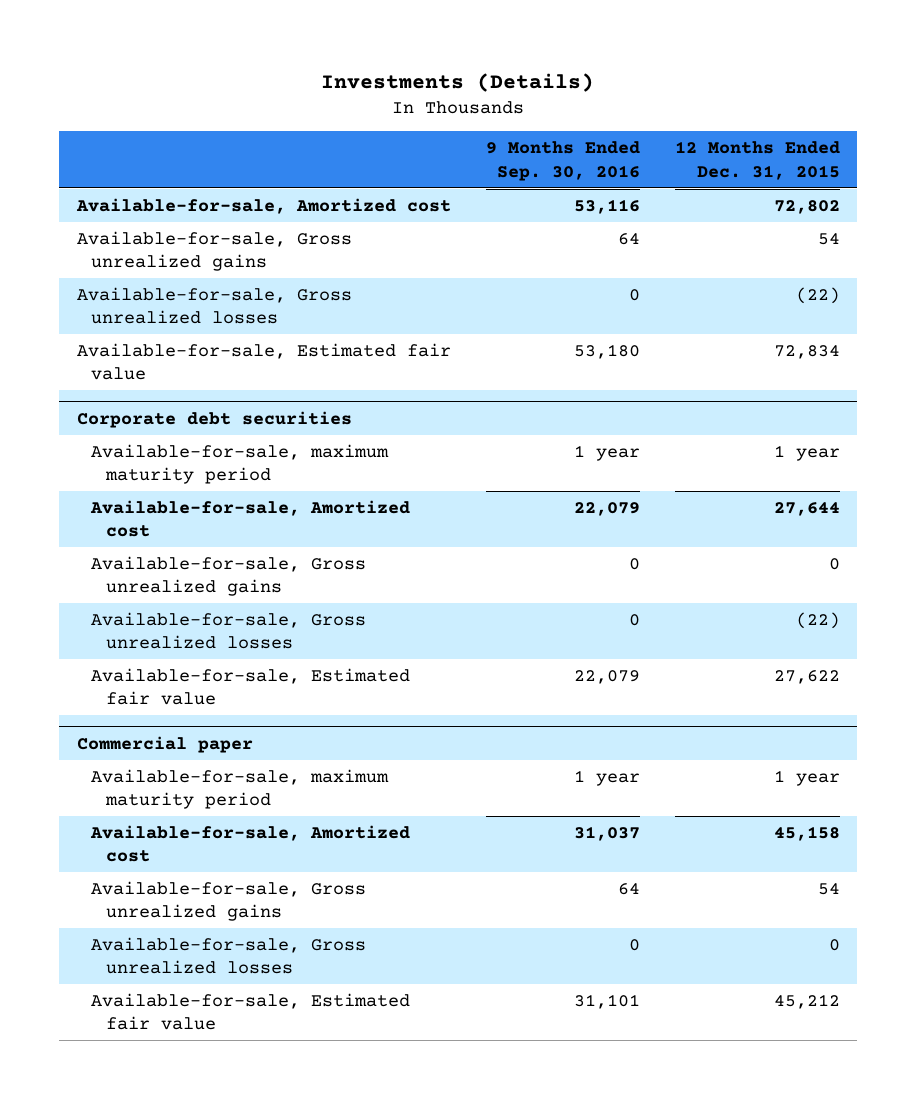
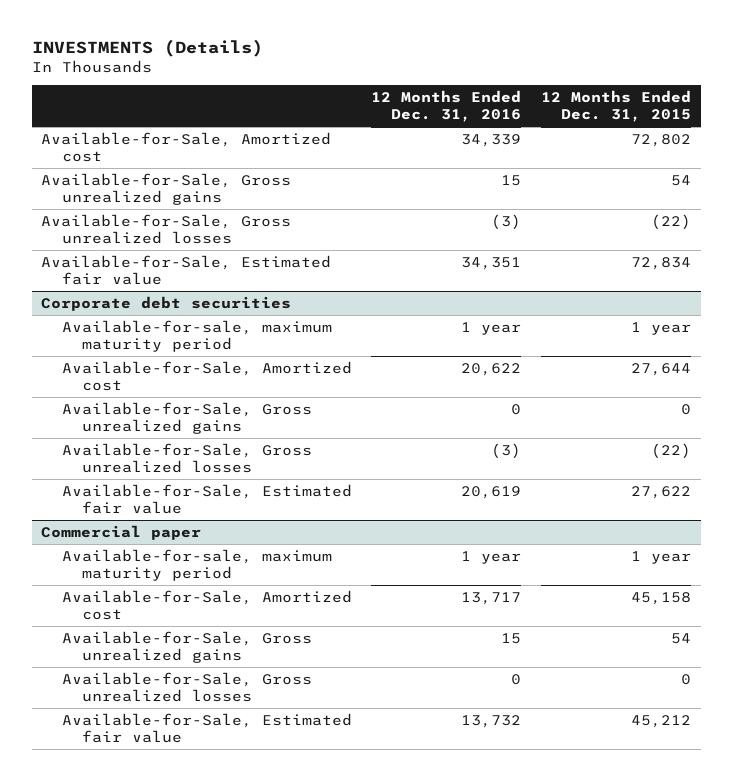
[321,72,595,92] Investments (Details) -> [31,39,263,58] INVESTMENTS (Details)
[485,141,640,181] 9 Months Ended Sep. 30, 2016 -> none
none -> [371,90,522,123] 12 Months Ended Dec. 31, 2016
[75,197,451,214] Available-for-sale, Amortized cost -> [41,131,332,162] Available-for-Sale, Amortized cost
[76,230,352,272] Available-for-sale, Gross unrealized gains -> [41,172,292,205] Available-for-Sale, Gross unrealized gains
[76,286,352,325] Available-for-sale, Gross unrealized losses -> [41,213,292,244] Available-for-Sale, Gross unrealized losses
[76,342,451,381] Available-for-sale, Estimated fair value -> [41,254,332,285] Available-for-Sale, Estimated fair value
[90,499,411,538] Available-for-sale, Amortized cost -> [61,360,352,391] Available-for-Sale, Amortized cost
[91,555,367,597] Available-for-sale, Gross unrealized gains -> [61,401,312,434] Available-for-Sale, Gross unrealized gains
[91,611,367,650] Available-for-sale, Gross unrealized losses -> [61,442,312,473] Available-for-Sale, Gross unrealized losses
[91,667,411,706] Available-for-sale, Estimated fair value -> [61,483,352,514] Available-for-Sale, Estimated fair value
[90,824,411,863] Available-for-sale, Amortized cost -> [61,589,352,620] Available-for-Sale, Amortized cost
[91,880,367,922] Available-for-sale, Gross unrealized gains -> [61,630,312,663] Available-for-Sale, Gross unrealized gains
[91,936,367,975] Available-for-sale, Gross unrealized losses -> [61,671,312,702] Available-for-Sale, Gross unrealized losses
[91,992,411,1031] Available-for-sale, Estimated fair value -> [61,712,352,743] Available-for-Sale, Estimated fair value

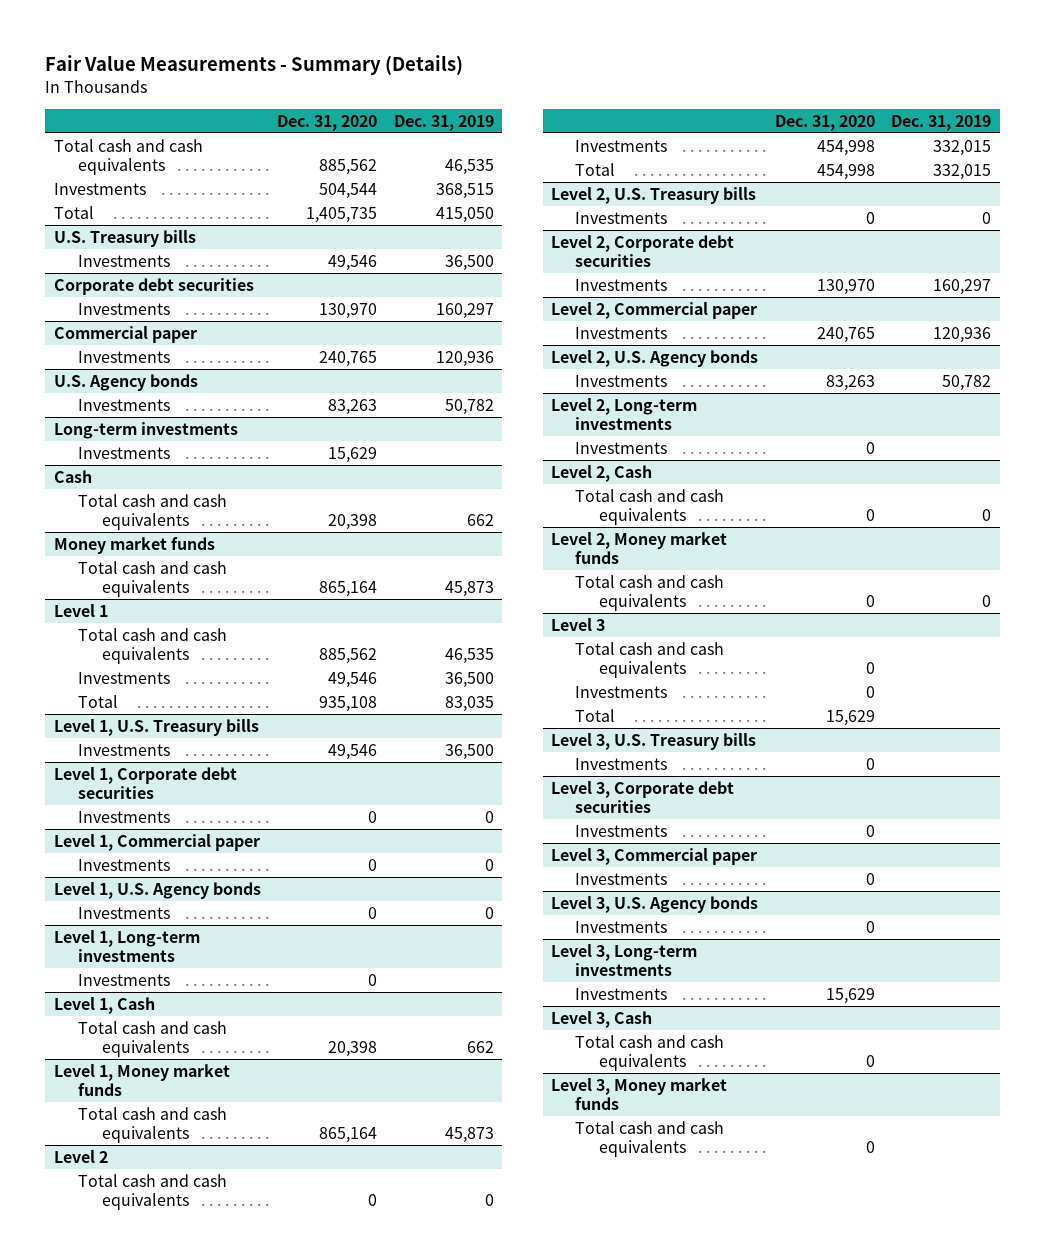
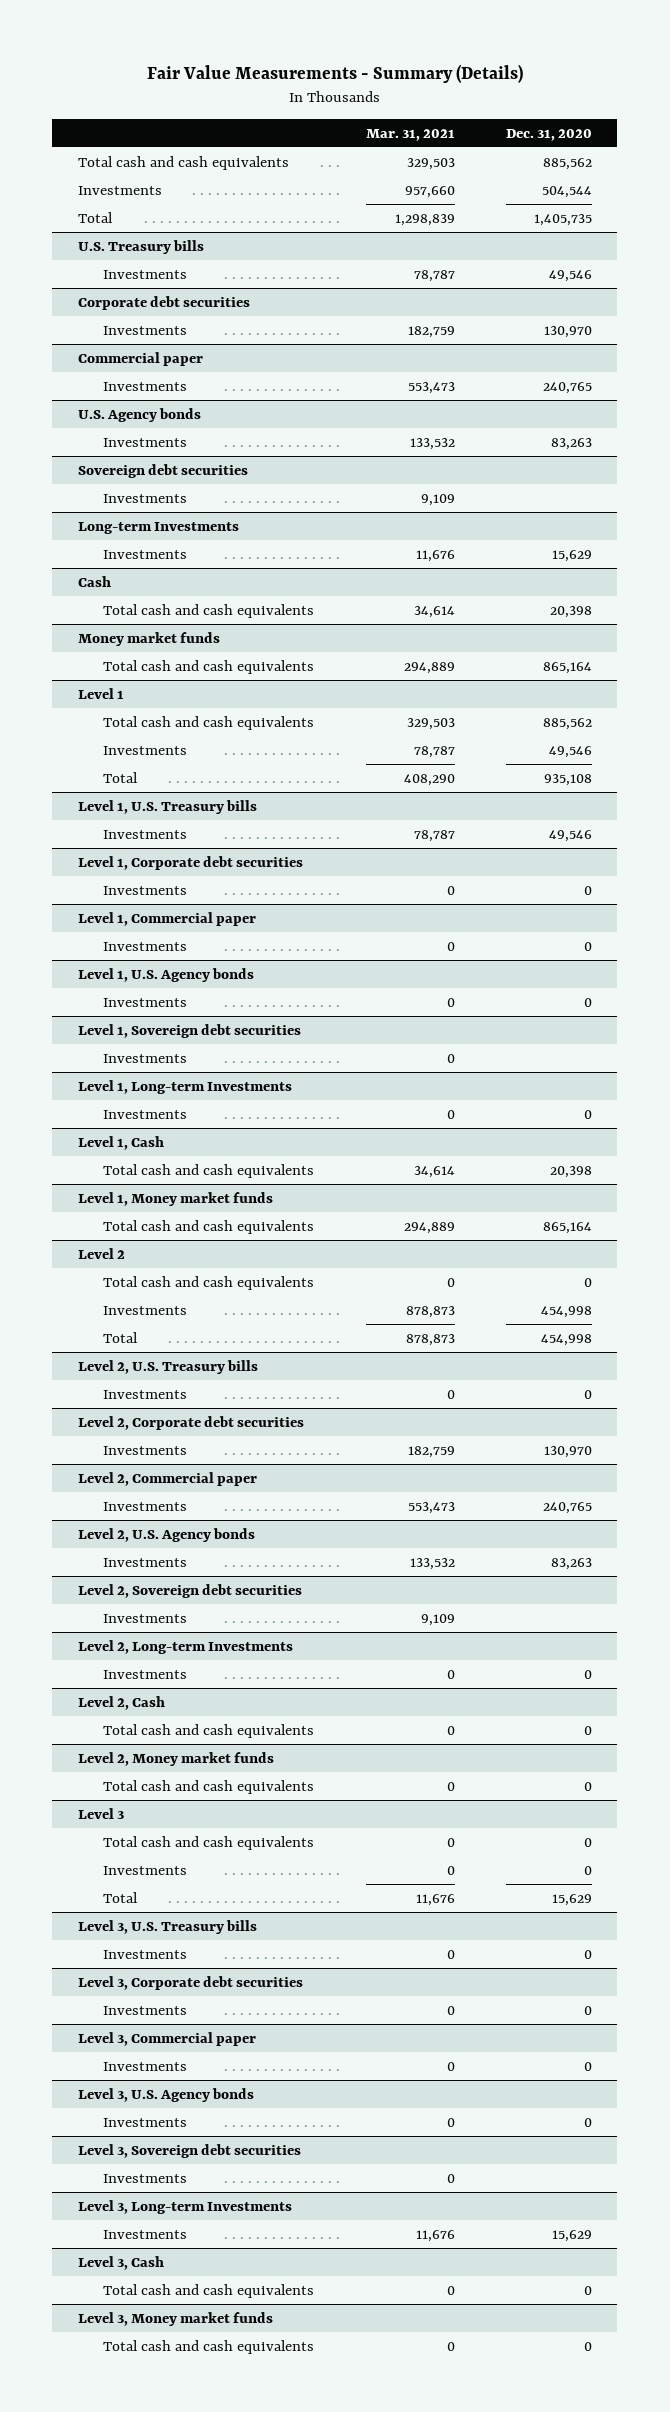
[393,114,494,131] Dec. 31, 2019 -> none
none -> [365,128,455,141] Mar. 31, 2021
none -> [77,463,248,478] Sovereign debt securities
none -> [103,493,188,503] Investments
[53,421,238,439] Long-term investments -> [77,521,239,534] Long-term Investments
none -> [77,1023,301,1038] Level 1, Sovereign debt securities
none -> [103,1053,188,1063] Investments
[53,929,200,963] Level 1, Long-term investments -> [77,1079,292,1094] Level 1, Long-term Investments
none -> [77,1583,302,1598] Level 2, Sovereign debt securities
none -> [103,1613,188,1623] Investments
[551,397,698,431] Level 2, Long-term investments -> [77,1639,293,1654] Level 2, Long-term Investments
none -> [77,2143,301,2158] Level 3, Sovereign debt securities
none -> [103,2173,188,2183] Investments
[551,943,698,977] Level 3, Long-term investments -> [77,2199,292,2214] Level 3, Long-term Investments

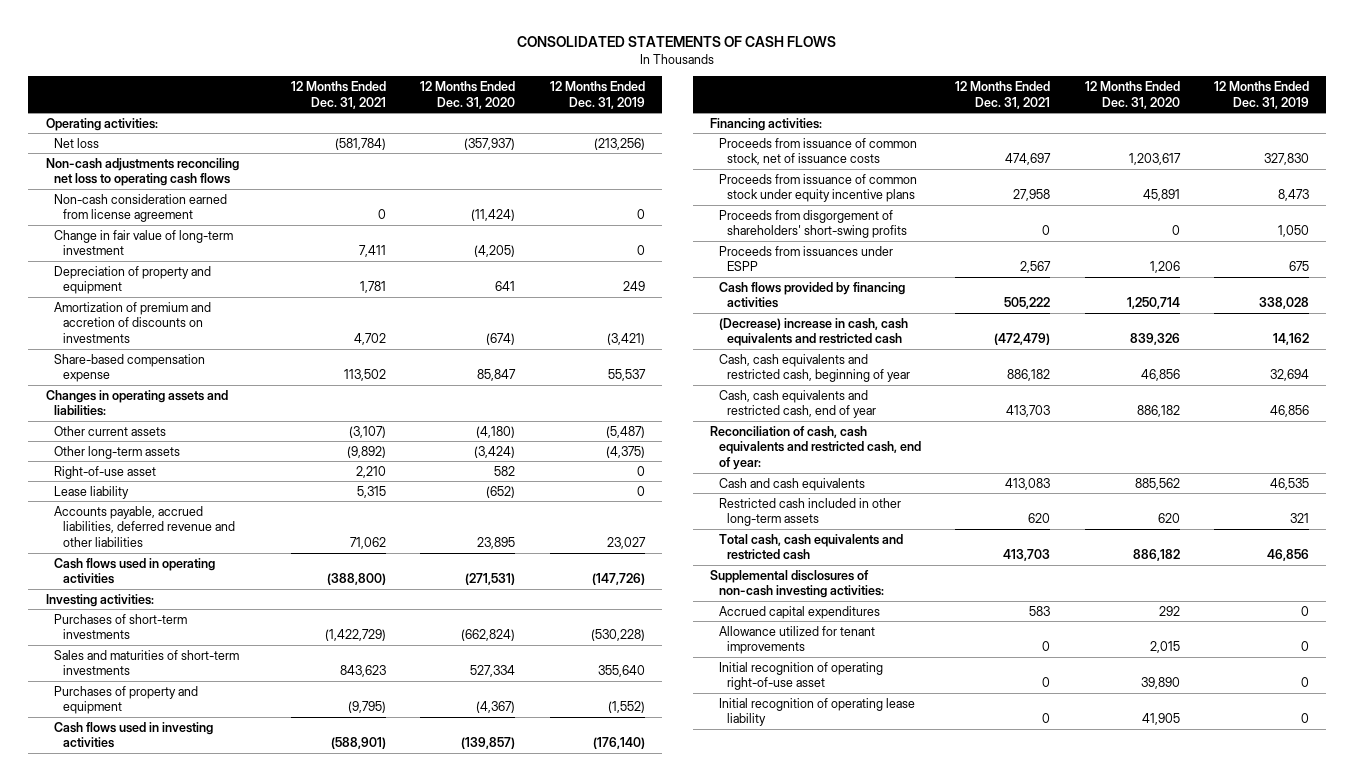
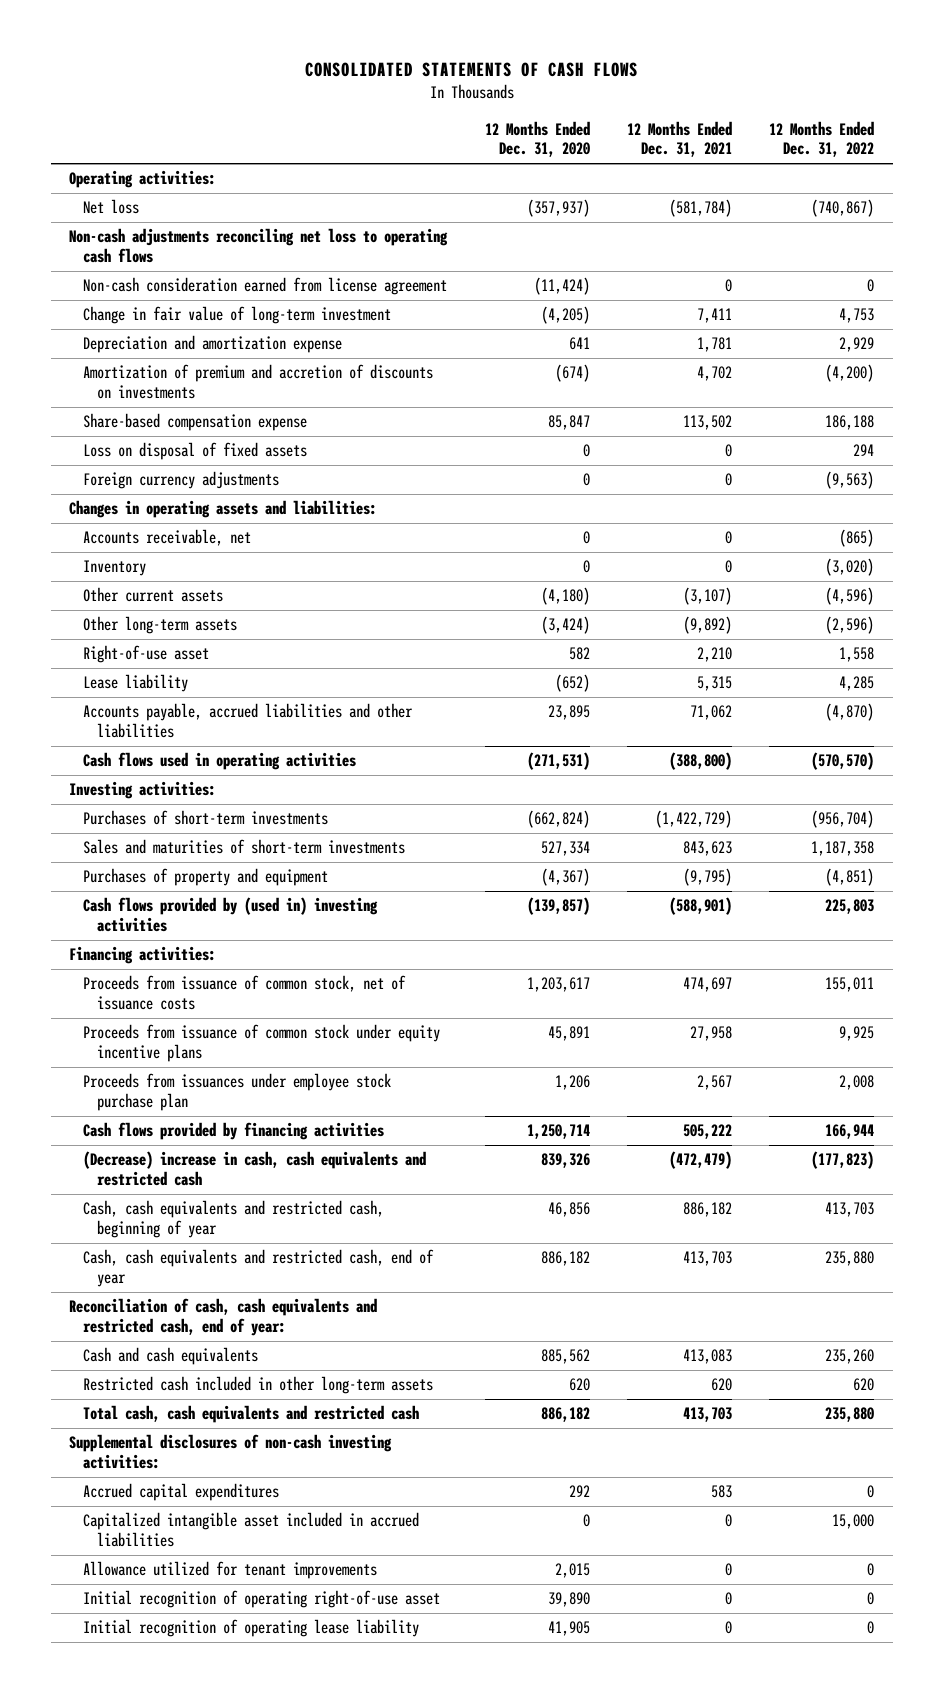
[549,80,645,109] 12 Months Ended Dec. 31, 2019 -> none
none -> [769,120,875,158] 12 Months Ended Dec. 31, 2022
[54,265,212,295] Depreciation of property and equipment -> [83,335,343,354] Depreciation and amortization expense
none -> [83,442,308,461] Loss on disposal of fixed assets
none -> [83,471,280,490] Foreign currency adjustments
none -> [83,529,252,547] Accounts receivable, net
none -> [83,560,147,577] Inventory
[54,505,236,548] Accounts payable, accrued liabilities, deferred revenue and other liabilities -> [83,703,414,738] Accounts payable, accrued liabilities and other liabilities
[54,721,214,749] Cash flows used in investing activities -> [83,897,379,932] Cash flows provided by (used in) investing activities
[718,209,908,239] Proceeds from disgorgement of shareholders' short-swing profits -> none
[718,245,893,272] Proceeds from issuances under ESPP -> [83,1073,392,1111] Proceeds from issuances under employee stock purchase plan
none -> [83,1512,420,1547] Capitalized intangible asset included in accrued liabilities

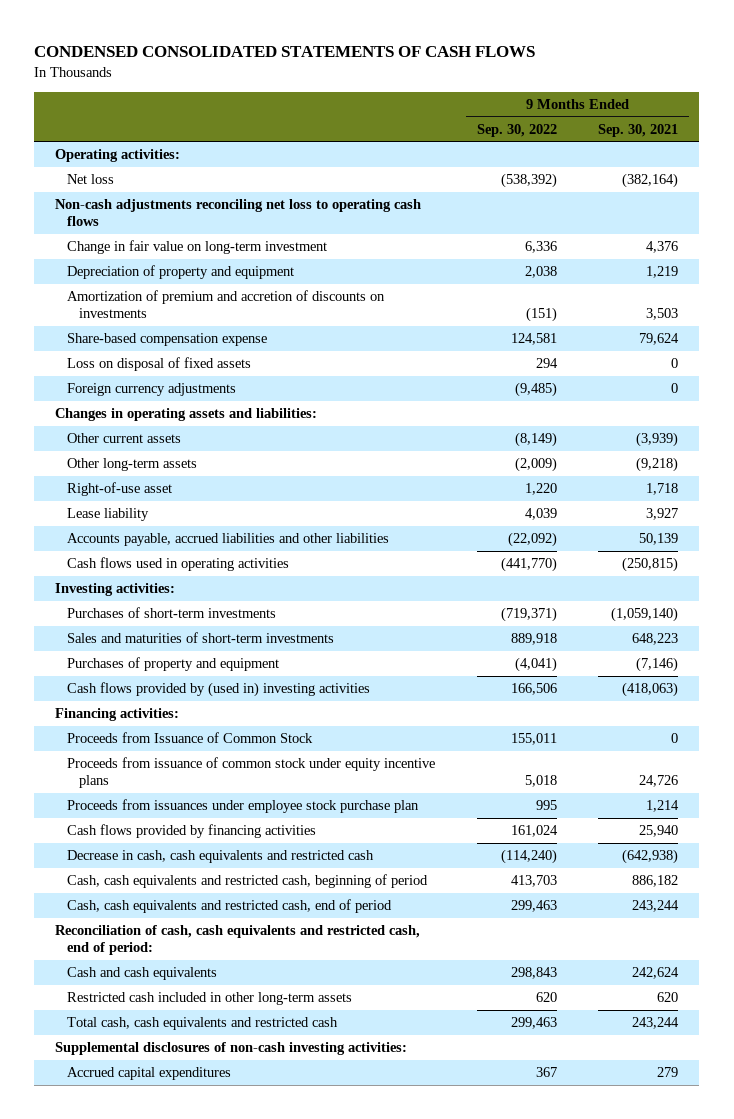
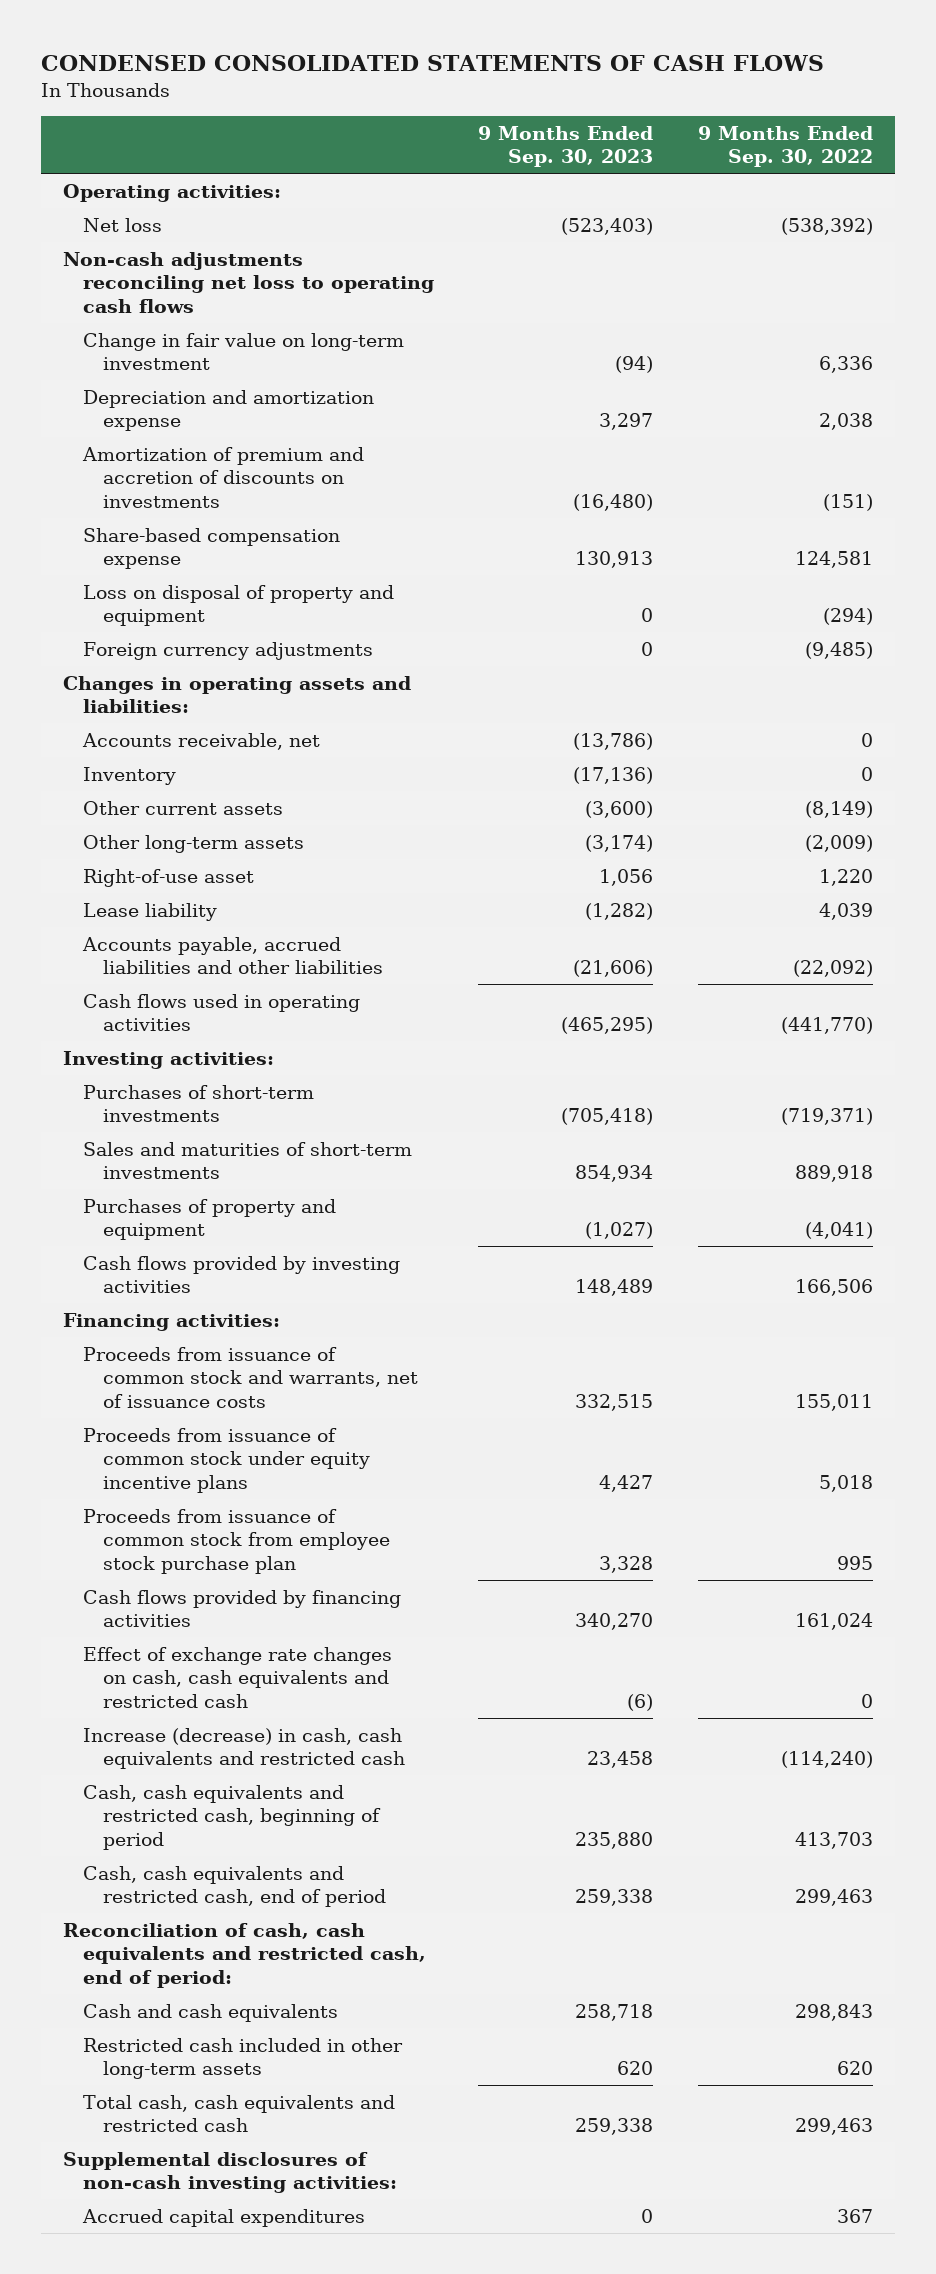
[598,123,679,137] Sep. 30, 2021 -> none
none -> [478,125,654,168] 9 Months Ended Sep. 30, 2023
[67,265,295,280] Depreciation of property and equipment -> [83,389,375,432] Depreciation and amortization expense
[67,357,252,372] Loss on disposal of fixed assets -> [83,584,395,627] Loss on disposal of property and equipment
[535,358,558,369] 294 -> [822,608,873,626] (294)
none -> [82,732,321,750] Accounts receivable, net
none -> [83,766,177,785] Inventory
[67,682,371,698] Cash flows provided by (used in) investing activities -> [83,1255,401,1294] Cash flows provided by investing activities
[67,732,314,744] Proceeds from Issuance of Common Stock -> [83,1346,419,1408] Proceeds from issuance of common stock and warrants, net of issuance costs
[67,799,420,814] Proceeds from issuances under employee stock purchase plan -> [83,1508,391,1574] Proceeds from issuance of common stock from employee stock purchase plan
none -> [83,1646,393,1708] Effect of exchange rate changes on cash, cash equivalents and restricted cash
[67,850,375,864] Decrease in cash, cash equivalents and restricted cash -> [83,1727,406,1770] Increase (decrease) in cash, cash equivalents and restricted cash

